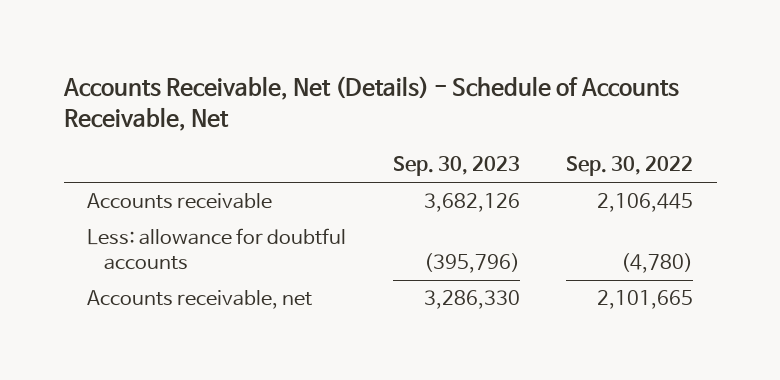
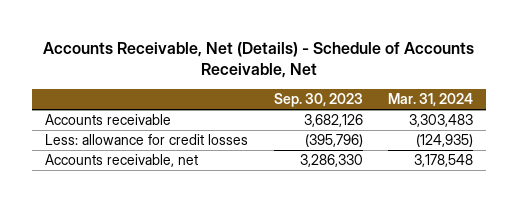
[566,156,694,177] Sep. 30, 2022 -> none
none -> [388,93,474,107] Mar. 31, 2024
[86,228,346,271] Less: allowance for doubtful accounts -> [44,134,248,146] Less: allowance for credit losses

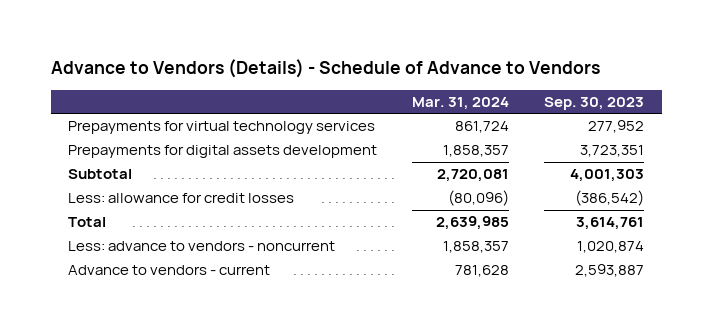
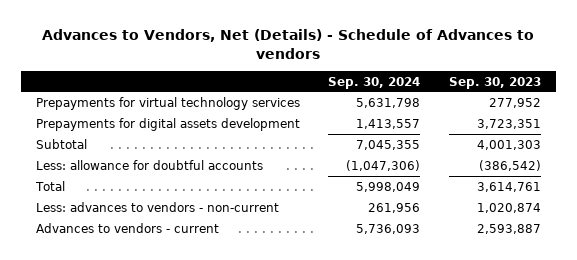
[51,59,601,79] Advance to Vendors (Details) - Schedule of Advance to Vendors -> [42,29,535,59] Advances to Vendors, Net (Details) - Schedule of Advances to vendors
[412,96,510,110] Mar. 31, 2024 -> none
none -> [328,76,421,89] Sep. 30, 2024
[68,193,295,204] Less: allowance for credit losses -> [35,159,263,170] Less: allowance for doubtful accounts
[68,241,336,252] Less: advance to vendors - noncurrent -> [35,201,279,212] Less: advances to vendors - non-current
[68,265,271,276] Advance to vendors - current -> [35,222,219,233] Advances to vendors - current

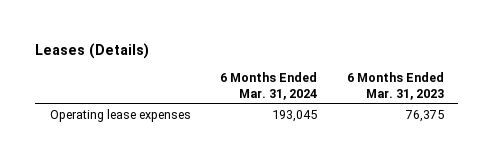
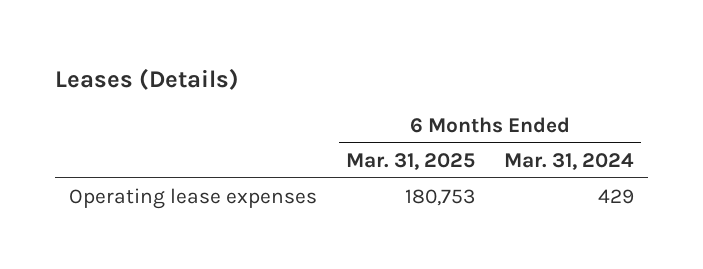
[346,72,444,100] 6 Months Ended Mar. 31, 2023 -> none
none -> [346,152,476,170] Mar. 31, 2025
[272,109,318,122] 193,045 -> [597,188,634,204] 429

